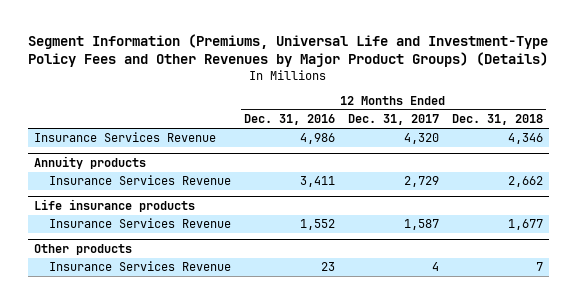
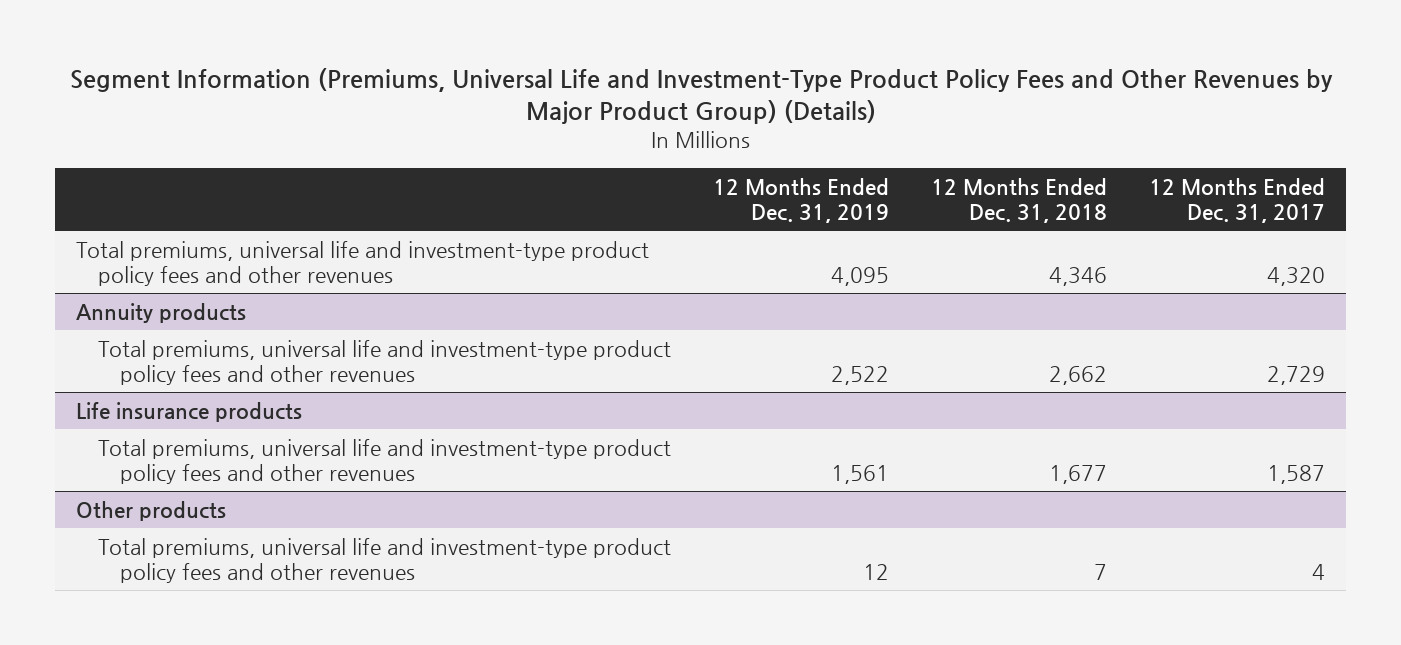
[28,33,549,68] Segment Information (Premiums, Universal Life and Investment-Type Policy Fees and Other Revenues by Major Product Groups) (Details) -> [69,68,1333,125] Segment Information (Premiums, Universal Life and Investment-Type Product Policy Fees and Other Revenues by Major Product Group) (Details)
[244,114,336,126] Dec. 31, 2016 -> none
none -> [713,177,890,224] 12 Months Ended Dec. 31, 2019
[34,132,217,143] Insurance Services Revenue -> [76,240,650,286] Total premiums, universal life and investment-type product policy fees and other revenues
[49,175,232,186] Insurance Services Revenue -> [98,339,672,385] Total premiums, universal life and investment-type product policy fees and other revenues
[49,218,232,229] Insurance Services Revenue -> [98,438,672,484] Total premiums, universal life and investment-type product policy fees and other revenues
[49,261,232,272] Insurance Services Revenue -> [98,537,672,583] Total premiums, universal life and investment-type product policy fees and other revenues

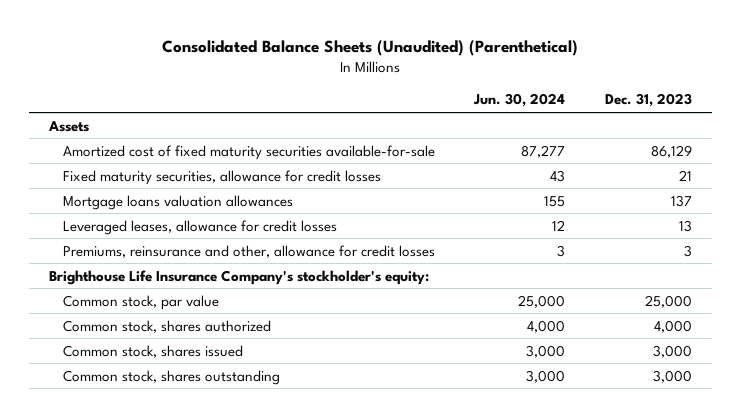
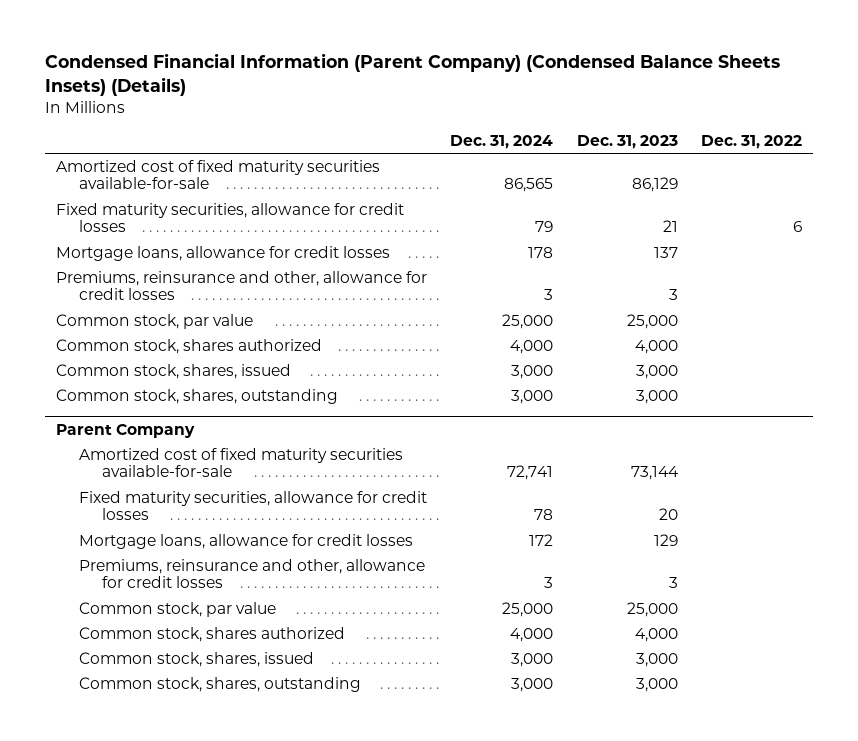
[162,39,579,56] Consolidated Balance Sheets (Unaudited) (Parenthetical) -> [44,53,780,97] Condensed Financial Information (Parent Company) (Condensed Balance Sheets Insets) (Details)
[473,93,566,108] Jun. 30, 2024 -> none
none -> [450,134,554,149] Dec. 31, 2024
none -> [700,134,802,149] Dec. 31, 2022
[47,120,89,132] Assets -> none
[62,219,337,235] Leveraged leases, allowance for credit losses -> none
[62,194,293,210] Mortgage loans valuation allowances -> [56,245,391,261] Mortgage loans, allowance for credit losses
[48,269,429,285] Brighthouse Life Insurance Company's stockholder's equity: -> none
[62,344,243,358] Common stock, shares issued -> [56,363,292,379] Common stock, shares, issued
[62,369,280,385] Common stock, shares outstanding -> [56,388,339,404] Common stock, shares, outstanding
none -> [56,423,196,438] Parent Company
none -> [79,447,404,478] Amortized cost of fixed maturity securities available-for-sale
none -> [79,490,428,521] Fixed maturity securities, allowance for credit losses
none -> [79,533,414,549] Mortgage loans, allowance for credit losses
none -> [79,558,426,589] Premiums, reinsurance and other, allowance for credit losses
none -> [79,601,277,617] Common stock, par value
none -> [79,626,346,642] Common stock, shares authorized
none -> [79,651,315,667] Common stock, shares, issued
none -> [79,676,362,692] Common stock, shares, outstanding

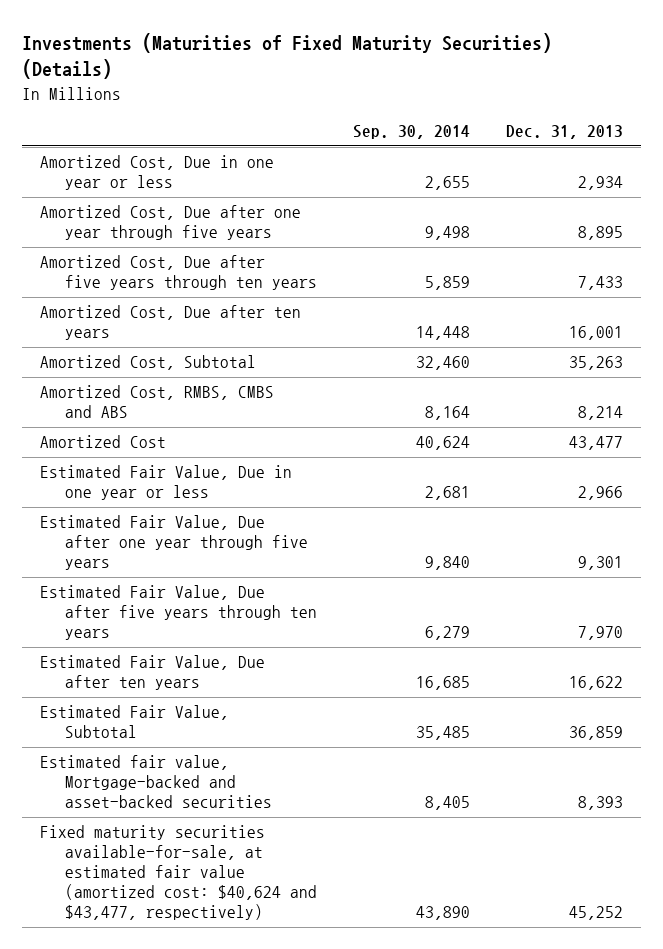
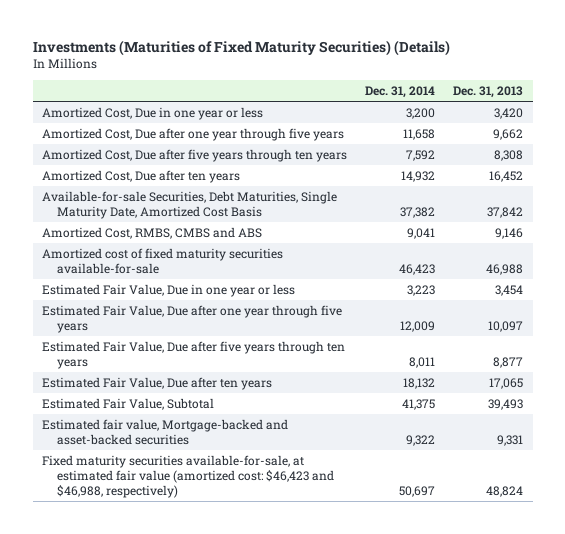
[352,125,470,140] Sep. 30, 2014 -> none
none -> [365,86,436,99] Dec. 31, 2014
[40,355,257,371] Amortized Cost, Subtotal -> none
[577,176,623,191] 2,934 -> [494,107,524,119] 3,420
[577,226,623,241] 8,895 -> [493,128,524,140] 9,662
[577,276,623,291] 7,433 -> [494,149,524,161] 8,308
[568,326,623,341] 16,001 -> [489,170,524,182] 16,452
none -> [41,190,337,220] Available-for-sale Securities, Debt Maturities, Single Maturity Date, Amortized Cost Basis
[577,406,623,421] 8,214 -> [495,227,524,239] 9,146
[40,435,167,449] Amortized Cost -> [41,247,283,275] Amortized cost of fixed maturity securities available-for-sale
[568,436,623,451] 43,477 -> [486,264,524,276] 46,988
[577,486,623,501] 2,966 -> [495,284,524,296] 3,454
[577,556,623,571] 9,301 -> [488,321,524,333] 10,097
[577,626,623,641] 7,970 -> [493,357,524,369] 8,877
[568,676,623,691] 16,622 -> [489,377,524,389] 17,065
[568,726,623,741] 36,859 -> [488,398,524,410] 39,493
[577,796,623,811] 8,393 -> [497,435,524,447] 9,331
[40,825,317,921] Fixed maturity securities available-for-sale, at estimated fair value (amortized cost: $40,624 and $43,477, respectively) -> [41,454,335,499] Fixed maturity securities available-for-sale, at estimated fair value (amortized cost: $46,423 and $46,988, respectively)
[568,906,623,921] 45,252 -> [486,486,524,498] 48,824

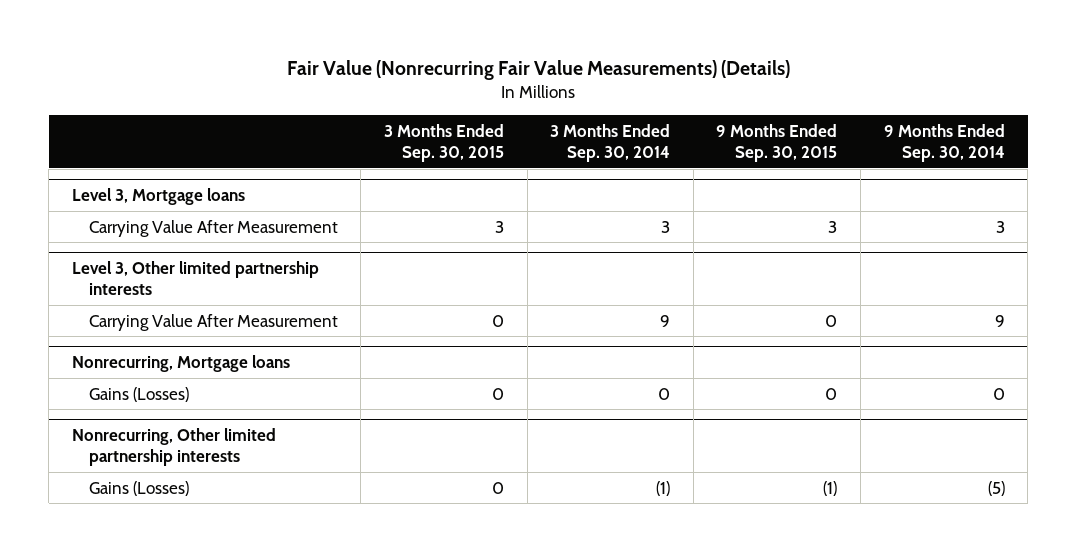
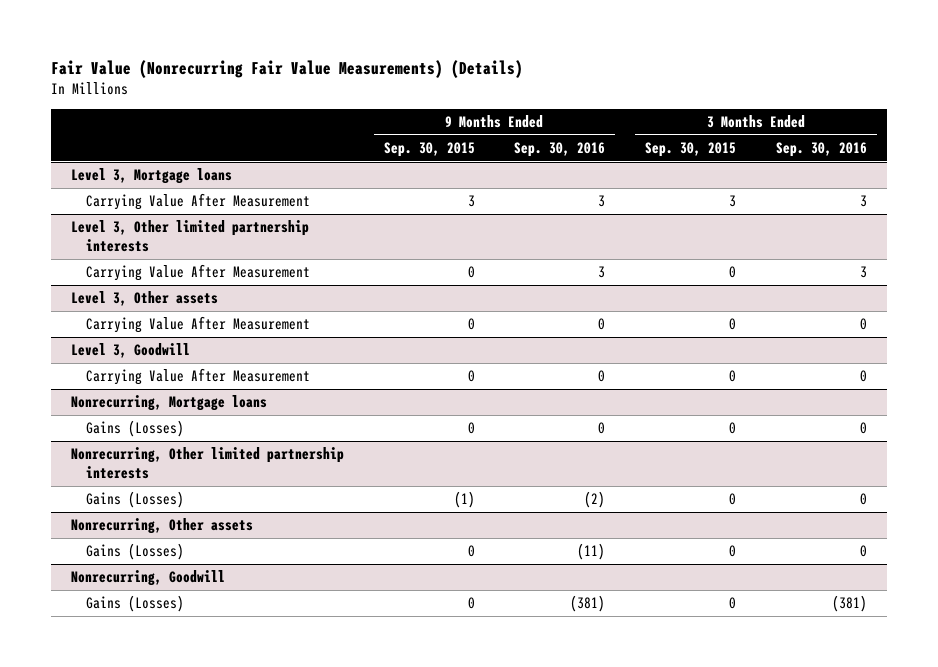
[550,124,671,162] 3 Months Ended Sep. 30, 2014 -> none
[883,124,1005,162] 9 Months Ended Sep. 30, 2014 -> none
none -> [514,141,606,157] Sep. 30, 2016
none -> [775,141,867,157] Sep. 30, 2016
none -> [70,291,218,307] Level 3, Other assets
none -> [86,316,311,334] Carrying Value After Measurement
none -> [70,343,190,359] Level 3, Goodwill
none -> [86,368,311,386] Carrying Value After Measurement
none -> [70,518,253,535] Nonrecurring, Other assets
none -> [86,543,185,561] Gains (Losses)
none -> [70,570,225,587] Nonrecurring, Goodwill
none -> [86,595,185,613] Gains (Losses)

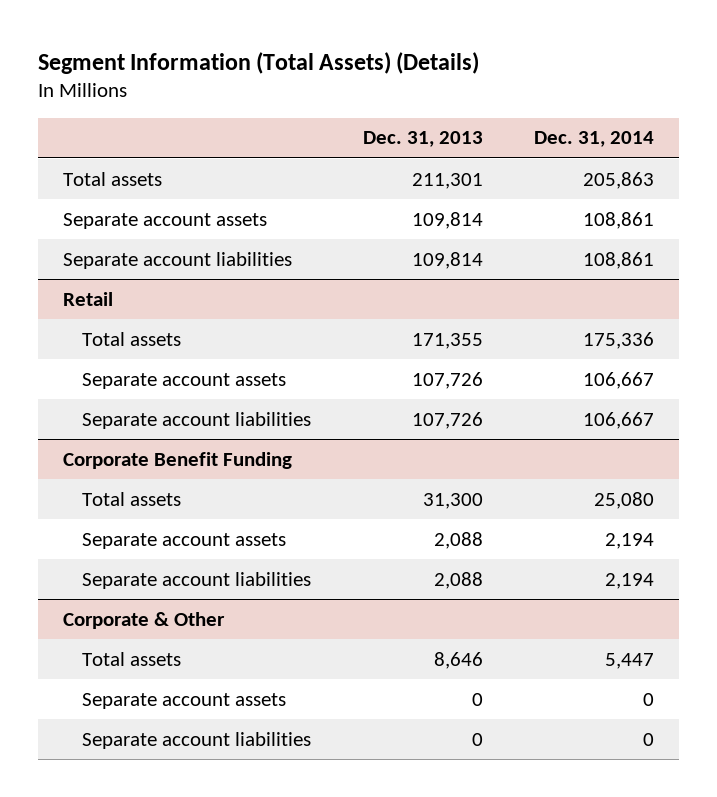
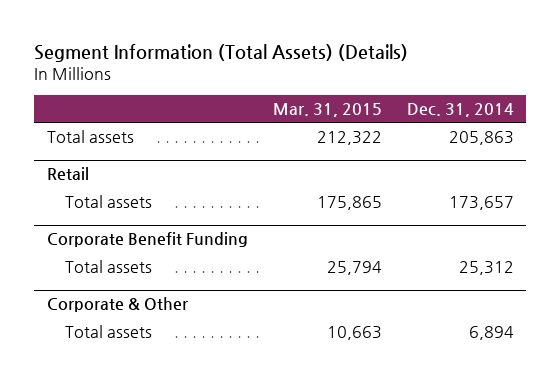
[362,131,483,148] Dec. 31, 2013 -> none
none -> [272,102,382,117] Mar. 31, 2015
[63,212,268,229] Separate account assets -> none
[63,251,293,269] Separate account liabilities -> none
[82,372,287,389] Separate account assets -> none
[82,411,312,429] Separate account liabilities -> none
[582,331,654,349] 175,336 -> [448,196,514,211] 173,657
[82,532,287,549] Separate account assets -> none
[82,571,312,589] Separate account liabilities -> none
[593,491,654,509] 25,080 -> [458,261,514,276] 25,312
[82,692,287,709] Separate account assets -> none
[82,731,312,749] Separate account liabilities -> none
[604,652,654,669] 5,447 -> [468,326,514,341] 6,894

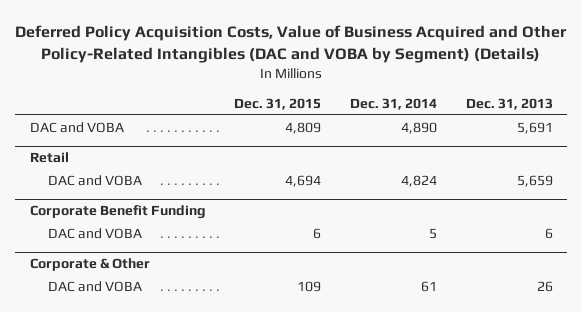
[34,44,409,63] Segment Information (Total Assets) (Details) -> [15,25,568,64] Deferred Policy Acquisition Costs, Value of Business Acquired and Other Policy-Related Intangibles (DAC and VOBA by Segment) (Details)
[272,102,382,117] Mar. 31, 2015 -> none
none -> [234,98,322,111] Dec. 31, 2015
none -> [465,98,553,111] Dec. 31, 2013
[46,130,134,144] Total assets -> none
none -> [29,121,124,133] DAC and VOBA
[65,195,153,209] Total assets -> none
none -> [47,174,142,186] DAC and VOBA
[65,260,153,274] Total assets -> none
none -> [47,227,142,239] DAC and VOBA
[65,325,153,339] Total assets -> none
none -> [47,280,142,292] DAC and VOBA

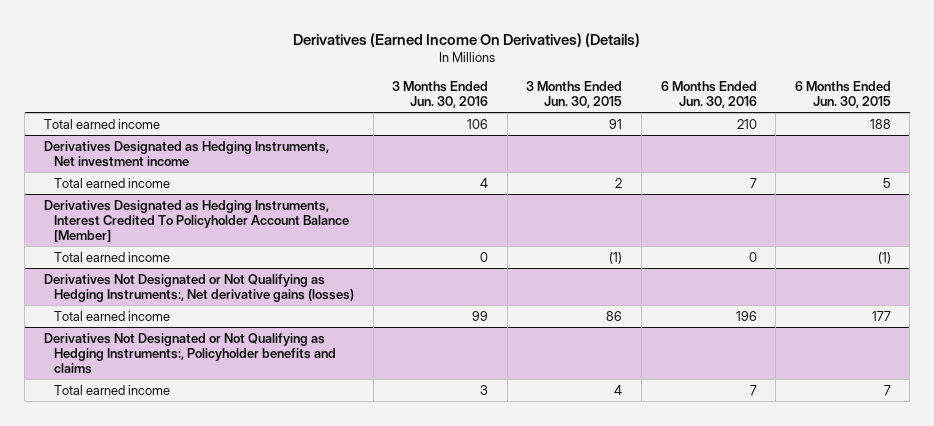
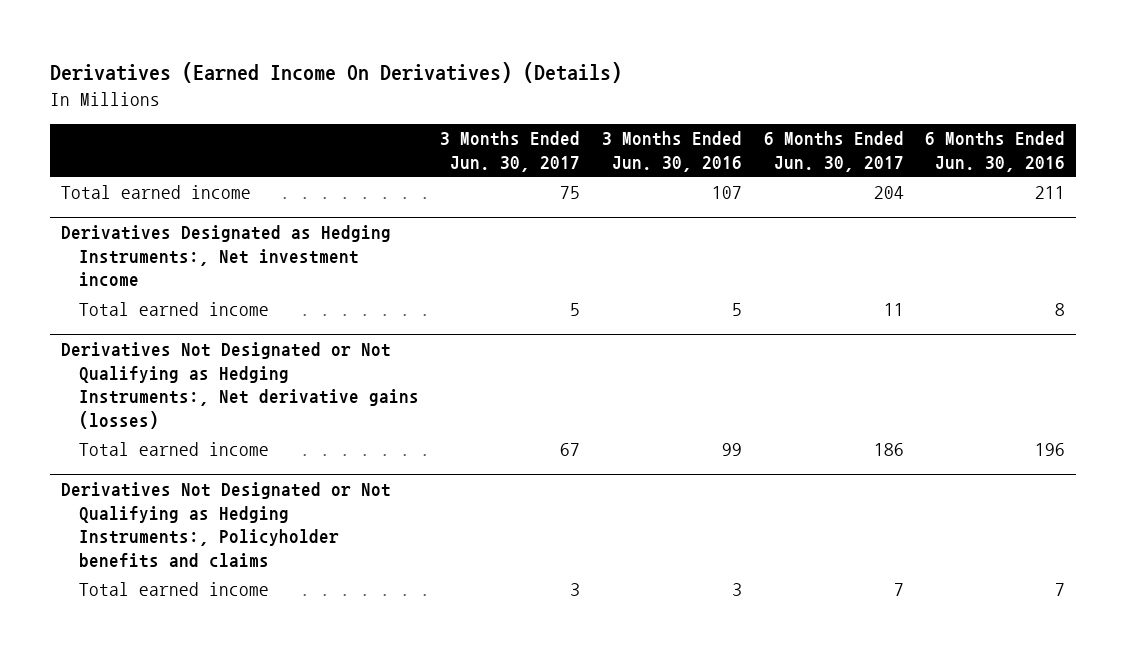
[526,80,623,108] 3 Months Ended Jun. 30, 2015 -> none
[794,80,891,108] 6 Months Ended Jun. 30, 2015 -> none
none -> [440,131,581,172] 3 Months Ended Jun. 30, 2017
none -> [763,131,904,172] 6 Months Ended Jun. 30, 2017
[43,199,350,242] Derivatives Designated as Hedging Instruments, Interest Credited To Policyholder Account Balance [Member] -> none
[54,251,171,262] Total earned income -> none
[467,118,489,129] 106 -> [711,185,742,199] 107
[736,118,757,129] 210 -> [1035,185,1066,199] 211
[43,140,329,167] Derivatives Designated as Hedging Instruments, Net investment income -> [60,225,391,288] Derivatives Designated as Hedging Instruments:, Net investment income
[480,177,489,188] 4 -> [731,302,742,316] 5
[749,177,757,188] 7 -> [1055,302,1066,316] 8

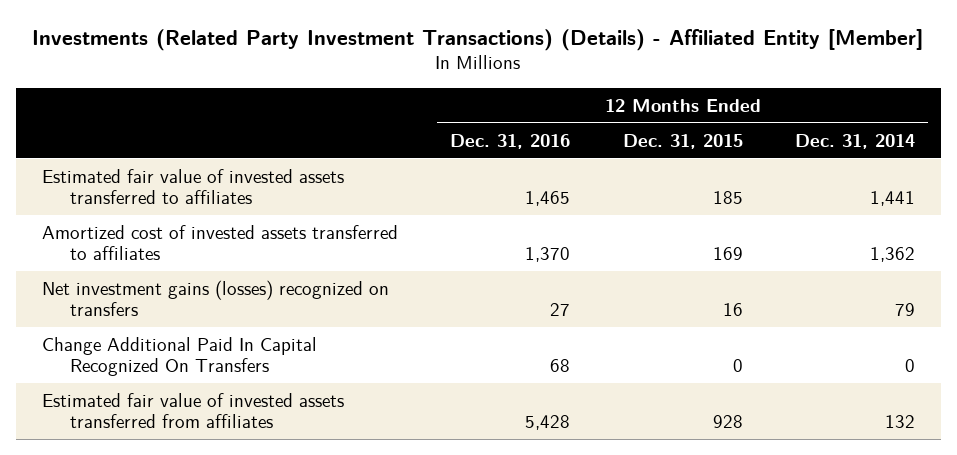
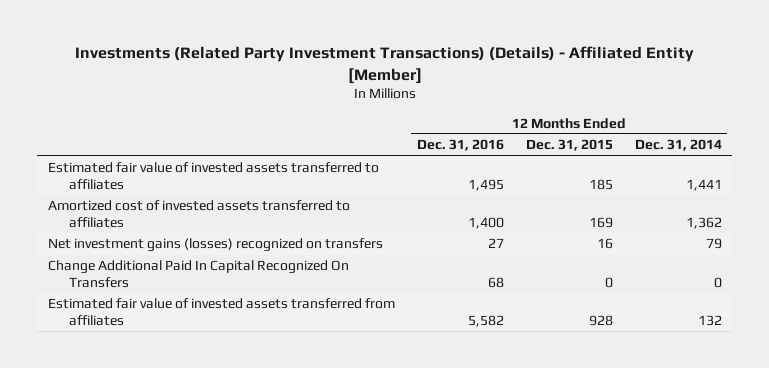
[525,191,571,207] 1,465 -> [467,178,504,191] 1,495
[525,247,571,263] 1,370 -> [467,216,504,229] 1,400
[525,415,571,431] 5,428 -> [467,314,504,327] 5,582

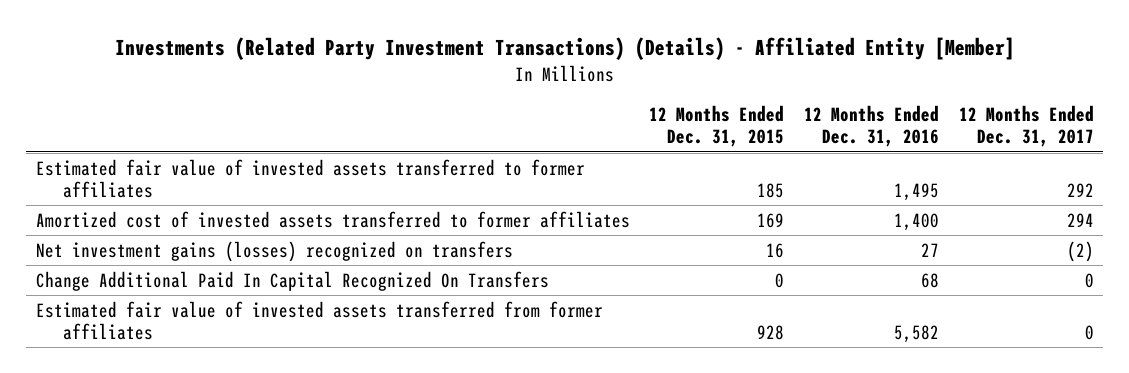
[634,139,722,152] Dec. 31, 2014 -> none
none -> [958,105,1094,148] 12 Months Ended Dec. 31, 2017
[47,162,379,190] Estimated fair value of invested assets transferred to affiliates -> [35,158,585,198] Estimated fair value of invested assets transferred to former affiliates
[47,200,350,228] Amortized cost of invested assets transferred to affiliates -> [35,210,630,228] Amortized cost of invested assets transferred to former affiliates
[47,298,395,326] Estimated fair value of invested assets transferred from affiliates -> [35,300,603,340] Estimated fair value of invested assets transferred from former affiliates

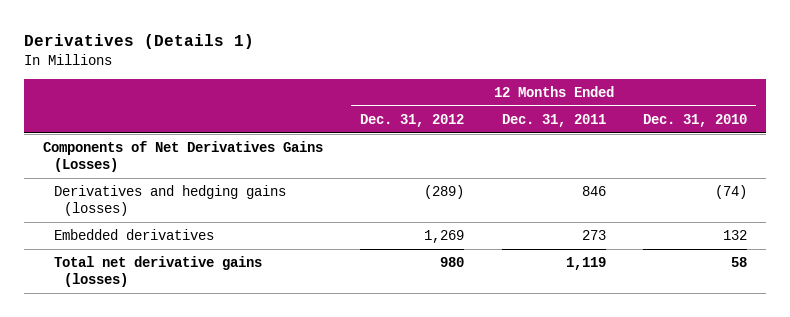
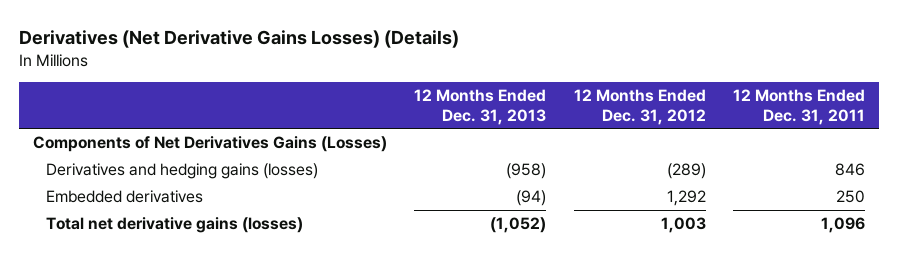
[24,33,255,49] Derivatives (Details 1) -> [18,29,459,48] Derivatives (Net Derivative Gains Losses) (Details)
[643,113,748,127] Dec. 31, 2010 -> none
none -> [414,89,547,125] 12 Months Ended Dec. 31, 2013
[424,230,465,244] 1,269 -> [666,190,706,207] 1,292
[581,230,606,241] 273 -> [836,190,866,204] 250
[440,257,465,268] 980 -> [660,217,706,234] 1,003
[565,257,606,271] 1,119 -> [821,217,866,234] 1,096

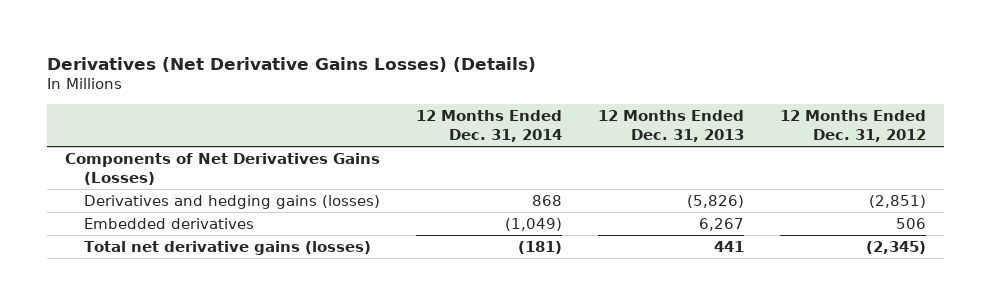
[733,89,866,125] 12 Months Ended Dec. 31, 2011 -> none
none -> [416,110,563,142] 12 Months Ended Dec. 31, 2014
[506,163,547,180] (958) -> [687,195,745,209] (5,826)
[666,163,706,180] (289) -> [869,195,927,209] (2,851)
[516,190,547,207] (94) -> [699,218,745,232] 6,267
[666,190,706,207] 1,292 -> [896,218,927,230] 506
[490,217,547,234] (1,052) -> [714,241,745,253] 441
[660,217,706,234] 1,003 -> [866,241,927,255] (2,345)

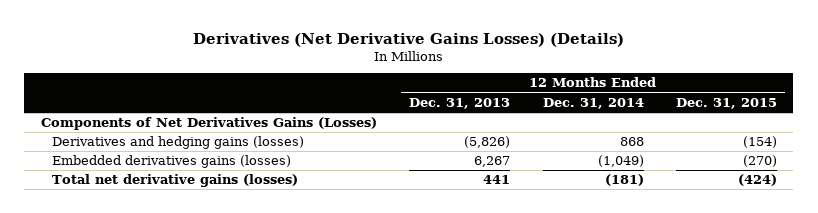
[780,110,927,142] 12 Months Ended Dec. 31, 2012 -> none
none -> [676,97,778,109] Dec. 31, 2015
[83,218,254,230] Embedded derivatives -> [51,155,291,169] Embedded derivatives gains (losses)

